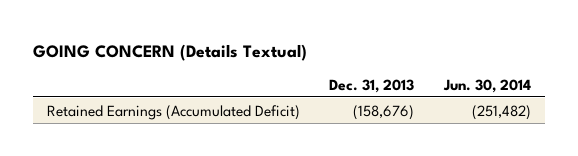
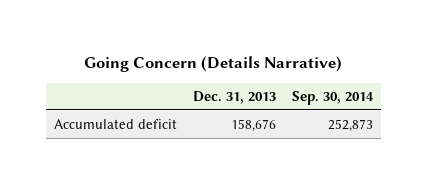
[32,43,307,61] GOING CONCERN (Details Textual) -> [84,56,343,73] Going Concern (Details Narrative)
[442,78,531,93] Jun. 30, 2014 -> none
none -> [291,91,374,106] Sep. 30, 2014
[47,104,301,120] Retained Earnings (Accumulated Deficit) -> [53,119,177,130] Accumulated deficit
[353,104,415,120] (158,676) -> [230,119,276,133] 158,676

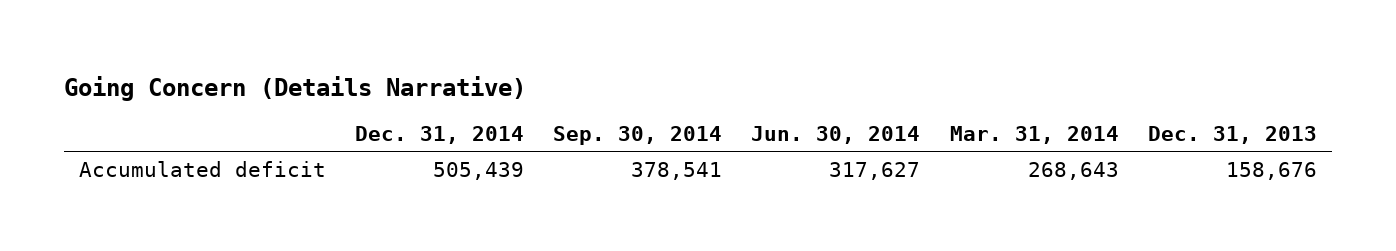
none -> [354,126,524,145] Dec. 31, 2014
none -> [751,126,921,145] Jun. 30, 2014
none -> [949,126,1119,145] Mar. 31, 2014
[327,119,373,133] 252,873 -> [631,162,723,181] 378,541

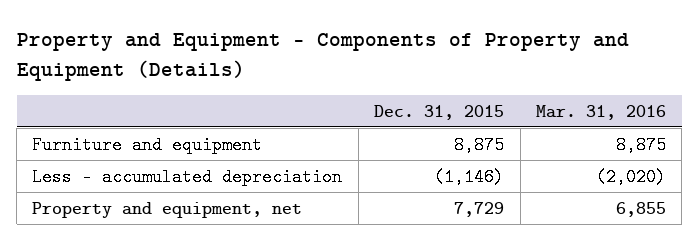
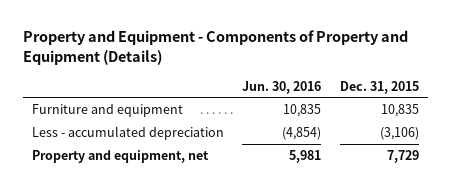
[535,104,666,120] Mar. 31, 2016 -> none
none -> [242,80,322,94] Jun. 30, 2016
[454,135,505,154] 8,875 -> [380,104,419,118] 10,835
[434,167,505,186] (1,146) -> [379,127,419,141] (3,106)

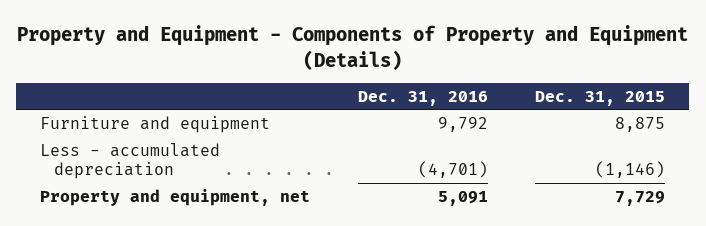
[242,80,322,94] Jun. 30, 2016 -> none
none -> [357,90,488,106] Dec. 31, 2016
[380,104,419,118] 10,835 -> [615,116,666,132] 8,875
[379,127,419,141] (3,106) -> [595,161,666,179] (1,146)

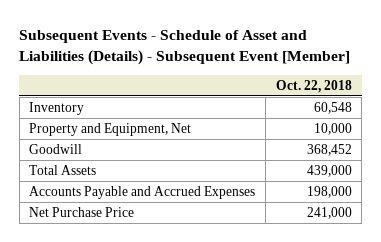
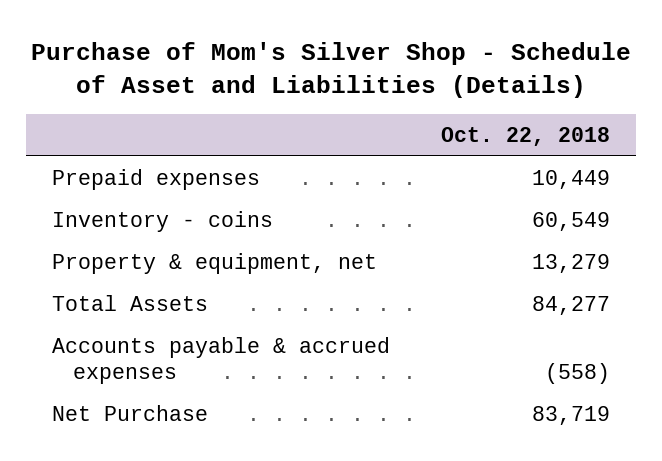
[19,30,351,66] Subsequent Events - Schedule of Asset and Liabilities (Details) - Subsequent Event [Member] -> [31,41,632,98] Purchase of Mom's Silver Shop - Schedule of Asset and Liabilities (Details)
[29,143,83,154] Goodwill -> none
none -> [51,168,260,190] Prepaid expenses
[29,101,85,115] Inventory -> [51,210,273,232] Inventory - coins
[313,101,352,114] 60,548 -> [532,211,611,231] 60,549
[29,122,192,136] Property and Equipment, Net -> [51,252,377,274] Property & equipment, net
[313,122,352,135] 10,000 -> [532,253,611,273] 13,279
[306,164,352,177] 439,000 -> [532,295,611,315] 84,277
[29,185,256,199] Accounts Payable and Accrued Expenses -> [51,336,390,385] Accounts payable & accrued expenses
[306,185,352,198] 198,000 -> [545,363,611,385] (558)
[29,206,135,217] Net Purchase Price -> [51,404,208,421] Net Purchase
[306,206,352,219] 241,000 -> [532,405,611,425] 83,719

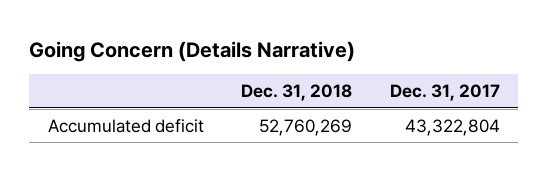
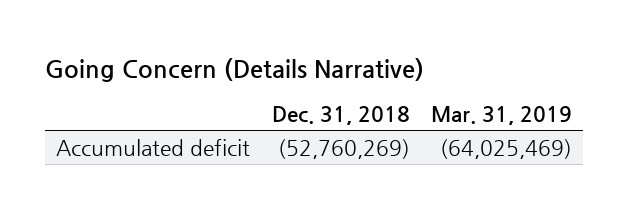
[389,84,500,102] Dec. 31, 2017 -> none
none -> [431,106,573,126] Mar. 31, 2019
[259,118,353,136] 52,760,269 -> [277,138,410,159] (52,760,269)

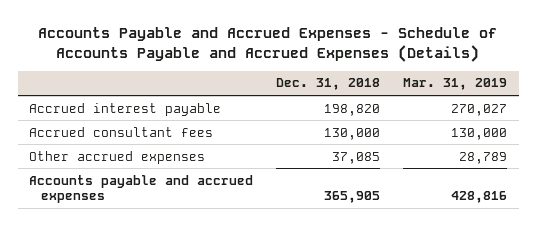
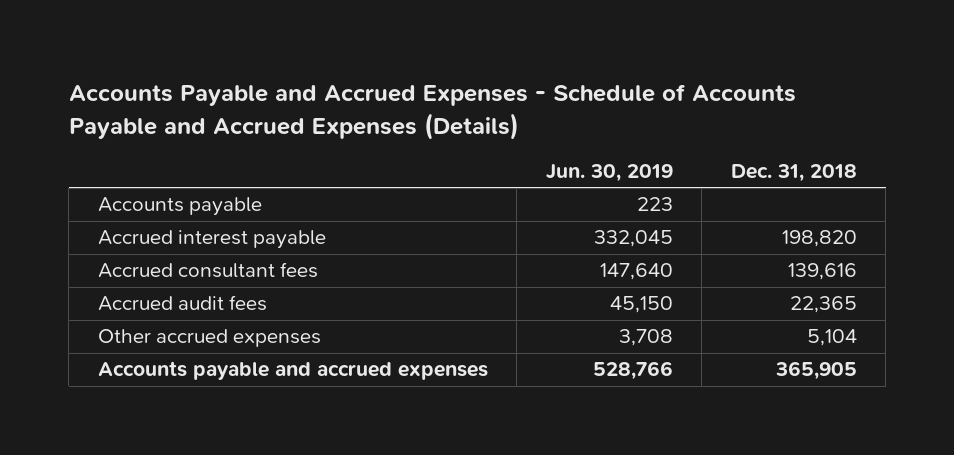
[403,78,508,91] Mar. 31, 2019 -> none
none -> [545,163,673,182] Jun. 30, 2019
none -> [97,197,262,217] Accounts payable
[324,127,381,140] 130,000 -> [787,263,857,281] 139,616
none -> [97,295,267,312] Accrued audit fees
[332,151,381,164] 37,085 -> [806,329,857,347] 5,104

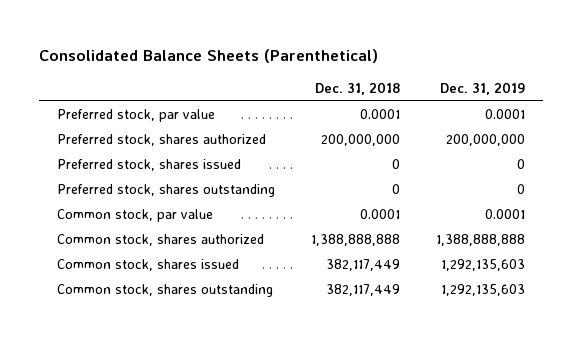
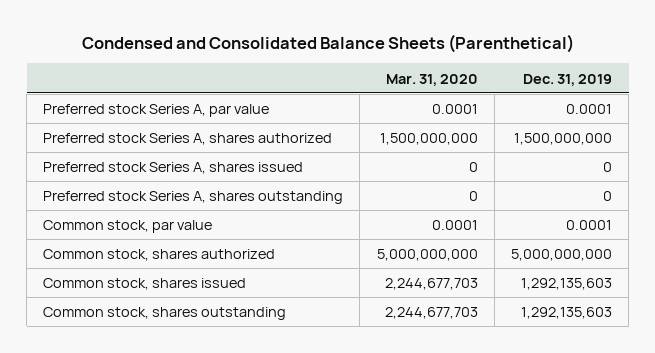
[39,49,379,64] Consolidated Balance Sheets (Parenthetical) -> [81,34,574,54] Condensed and Consolidated Balance Sheets (Parenthetical)
[315,81,401,95] Dec. 31, 2018 -> none
none -> [385,73,478,86] Mar. 31, 2020
[57,109,216,123] Preferred stock, par value -> [43,104,270,118] Preferred stock Series A, par value
[57,134,267,147] Preferred stock, shares authorized -> [43,133,333,146] Preferred stock Series A, shares authorized
[445,134,525,147] 200,000,000 -> [513,133,612,146] 1,500,000,000
[57,159,242,172] Preferred stock, shares issued -> [43,162,304,175] Preferred stock Series A, shares issued
[57,184,276,198] Preferred stock, shares outstanding -> [43,191,344,205] Preferred stock Series A, shares outstanding
[435,234,525,247] 1,388,888,888 -> [510,249,612,262] 5,000,000,000

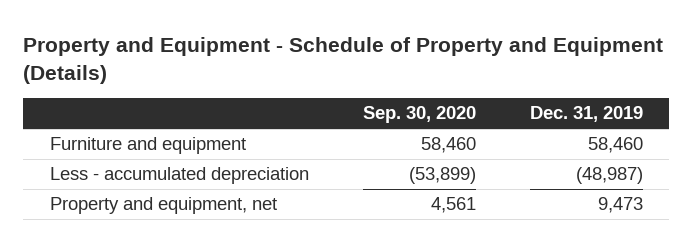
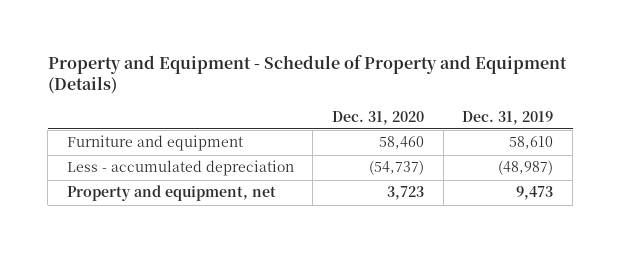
[362,106,476,124] Sep. 30, 2020 -> none
none -> [332,110,425,125] Dec. 31, 2020
[587,137,643,154] 58,460 -> [509,136,554,150] 58,610

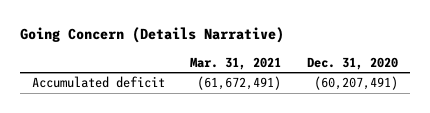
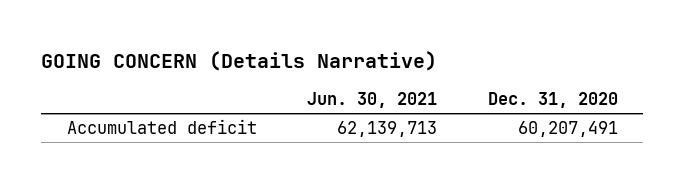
[19,27,284,44] Going Concern (Details Narrative) -> [41,50,438,71] GOING CONCERN (Details Narrative)
[190,56,282,70] Mar. 31, 2021 -> none
none -> [307,92,438,109] Jun. 30, 2021
[313,76,398,91] (60,207,491) -> [517,121,618,138] 60,207,491

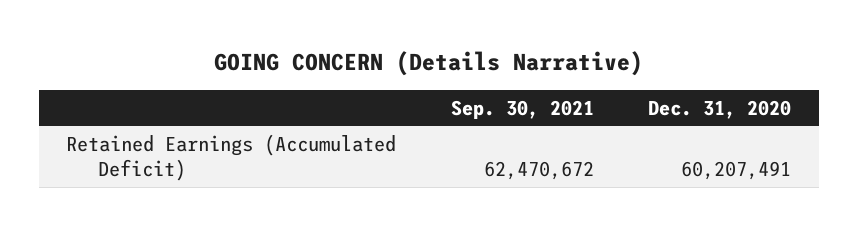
[307,92,438,109] Jun. 30, 2021 -> none
none -> [450,99,594,119] Sep. 30, 2021
[66,119,257,135] Accumulated deficit -> [66,133,397,181] Retained Earnings (Accumulated Deficit)

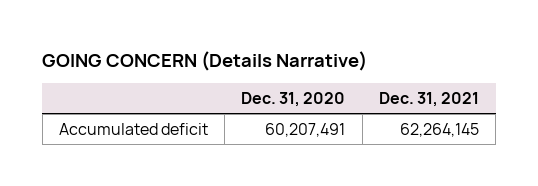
[450,99,594,119] Sep. 30, 2021 -> none
none -> [378,91,479,107] Dec. 31, 2021
[66,133,397,181] Retained Earnings (Accumulated Deficit) -> [59,122,209,135] Accumulated deficit

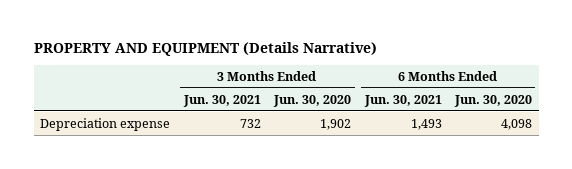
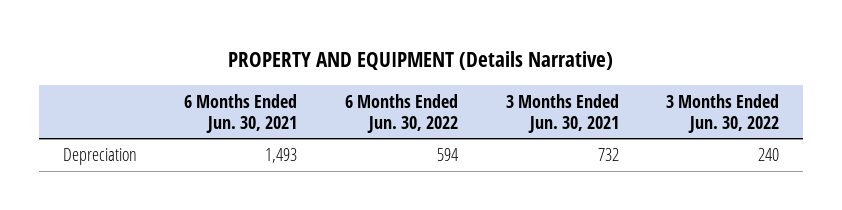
[273,94,352,107] Jun. 30, 2020 -> none
[453,94,532,107] Jun. 30, 2020 -> none
none -> [345,93,459,133] 6 Months Ended Jun. 30, 2022
none -> [666,93,780,133] 3 Months Ended Jun. 30, 2022
[40,117,171,131] Depreciation expense -> [62,148,137,166] Depreciation

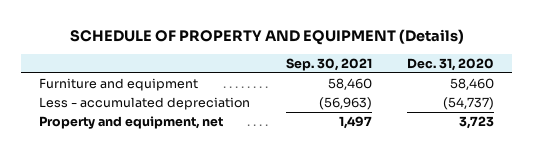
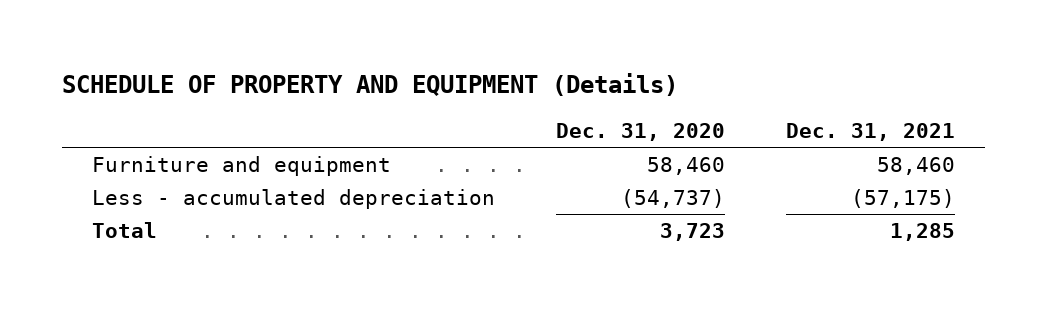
[285,57,372,71] Sep. 30, 2021 -> none
none -> [785,122,955,141] Dec. 31, 2021
[39,116,224,130] Property and equipment, net -> [92,222,158,239] Total

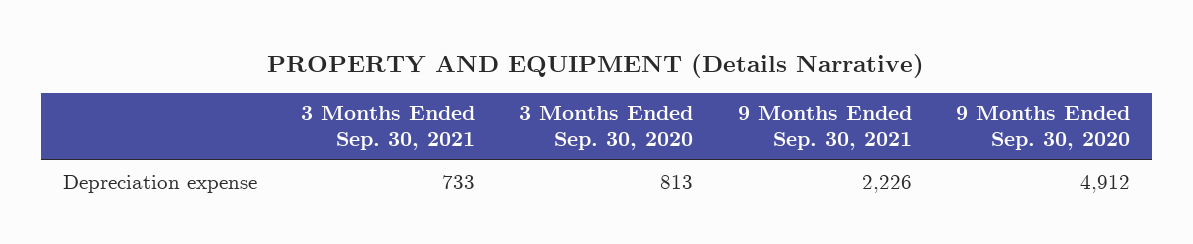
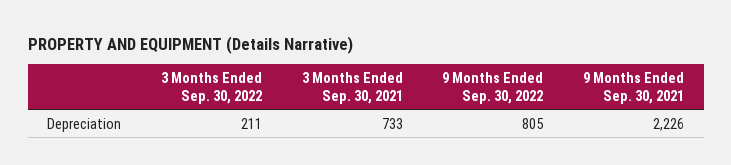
[519,106,694,151] 3 Months Ended Sep. 30, 2020 -> none
[955,106,1130,151] 9 Months Ended Sep. 30, 2020 -> none
none -> [161,72,263,104] 3 Months Ended Sep. 30, 2022
none -> [442,72,544,104] 9 Months Ended Sep. 30, 2022
[62,174,257,193] Depreciation expense -> [47,117,122,132] Depreciation

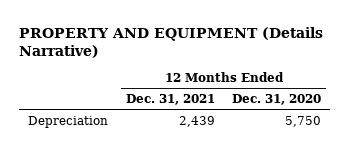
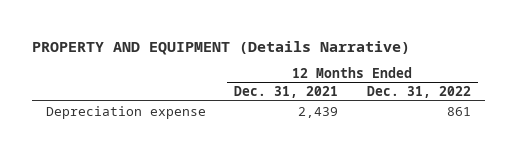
[232,94,322,106] Dec. 31, 2020 -> none
none -> [366,86,471,99] Dec. 31, 2022
[28,115,109,128] Depreciation -> [45,105,206,119] Depreciation expense

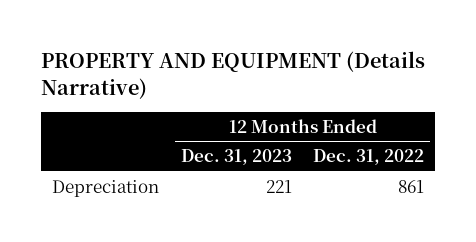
[234,86,339,99] Dec. 31, 2021 -> none
none -> [180,149,292,166] Dec. 31, 2023
[45,105,206,119] Depreciation expense -> [52,179,160,197] Depreciation

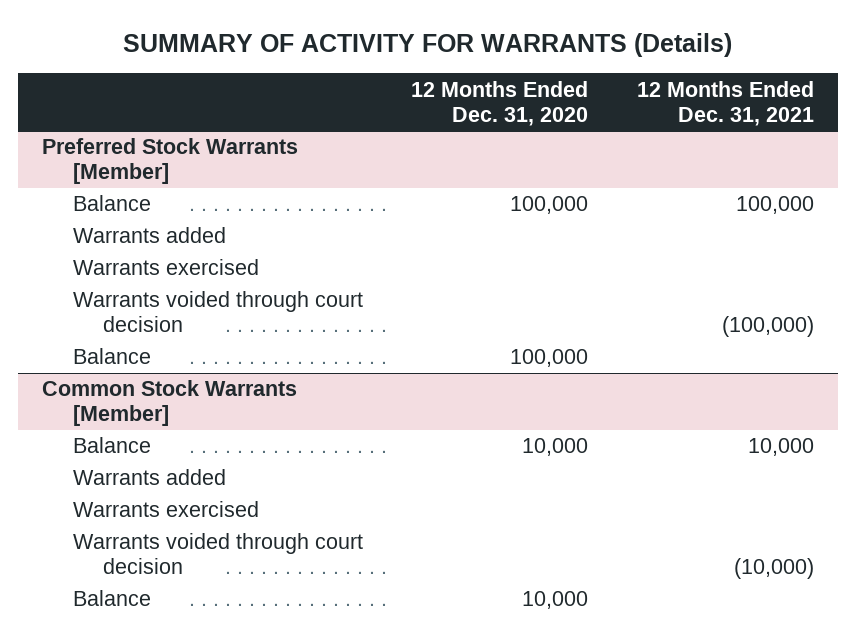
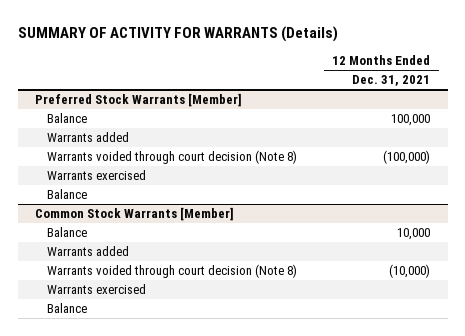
[411,80,589,126] 12 Months Ended Dec. 31, 2020 -> none
none -> [47,150,298,165] Warrants voided through court decision (Note 8)
[72,291,363,333] Warrants voided through court decision -> none
none -> [47,264,298,279] Warrants voided through court decision (Note 8)
[72,533,363,575] Warrants voided through court decision -> none

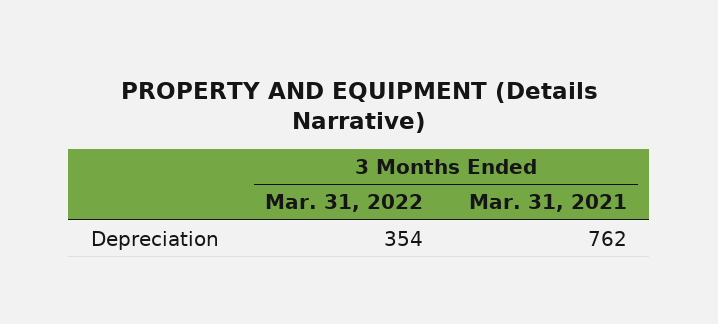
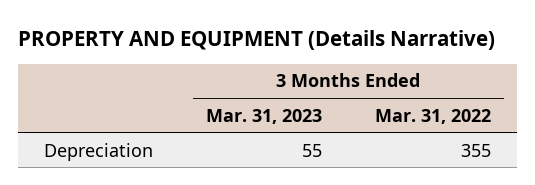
[468,194,627,213] Mar. 31, 2021 -> none
none -> [205,108,322,124] Mar. 31, 2023
[383,230,423,246] 354 -> [460,143,491,157] 355

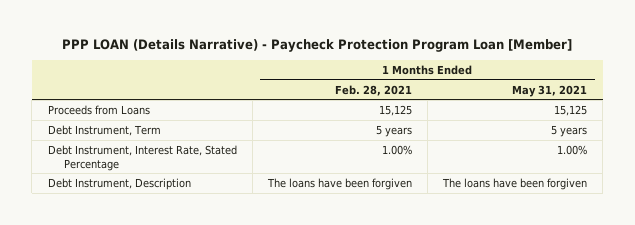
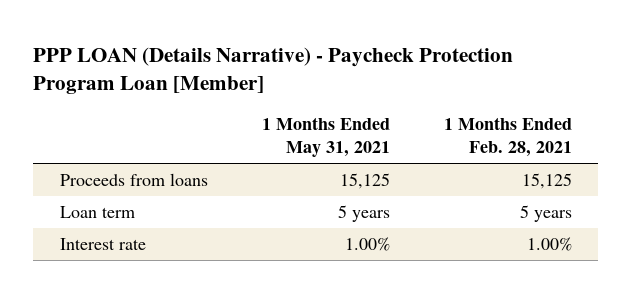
[47,177,191,190] Debt Instrument, Description -> none
[47,104,150,115] Proceeds from Loans -> [60,173,209,187] Proceeds from loans
[47,124,161,136] Debt Instrument, Term -> [60,206,136,219] Loan term
[47,144,237,171] Debt Instrument, Interest Rate, Stated Percentage -> [60,238,147,251] Interest rate

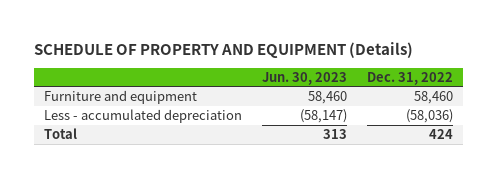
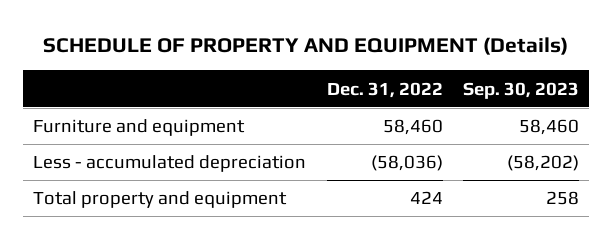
[261,71,347,85] Jun. 30, 2023 -> none
none -> [462,81,579,99] Sep. 30, 2023
[44,128,78,140] Total -> [33,191,288,209] Total property and equipment

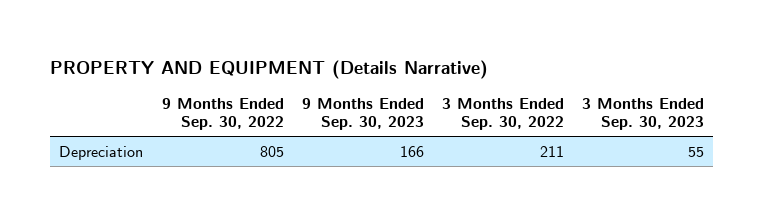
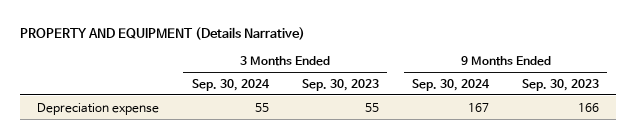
[161,97,284,130] 9 Months Ended Sep. 30, 2022 -> none
[442,97,565,130] 3 Months Ended Sep. 30, 2022 -> none
none -> [191,78,270,91] Sep. 30, 2024
none -> [412,78,491,91] Sep. 30, 2024
[59,145,144,160] Depreciation -> [36,102,159,115] Depreciation expense

